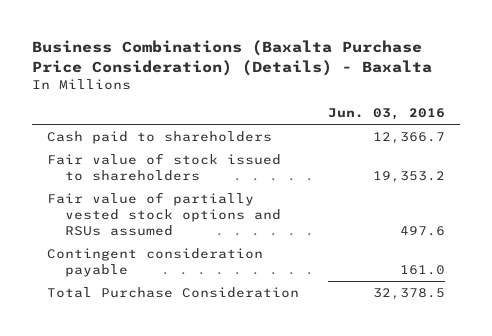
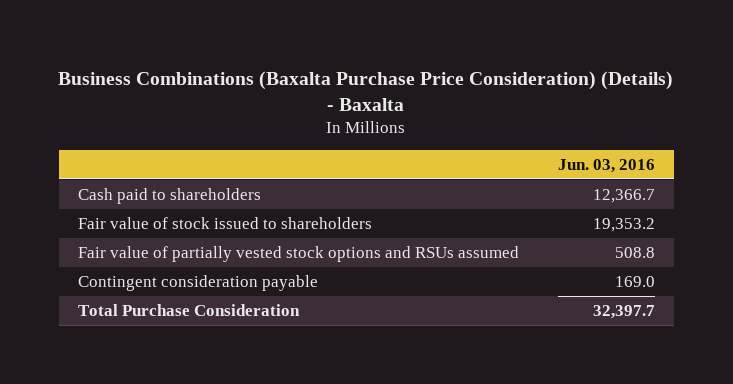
[400,225,446,236] 497.6 -> [614,246,655,258] 508.8
[400,264,446,275] 161.0 -> [614,275,655,287] 169.0
[373,287,446,300] 32,378.5 -> [592,304,655,319] 32,397.7

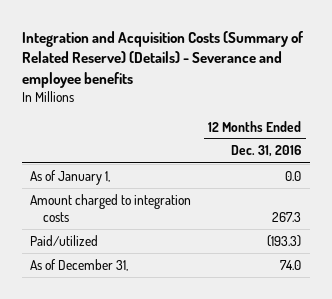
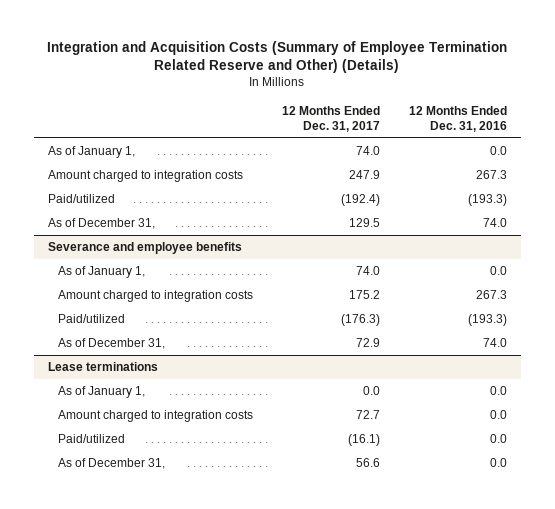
[21,30,304,88] Integration and Acquisition Costs (Summary of Related Reserve) (Details) - Severance and employee benefits -> [47,41,508,74] Integration and Acquisition Costs (Summary of Employee Termination Related Reserve and Other) (Details)
none -> [282,105,381,132] 12 Months Ended Dec. 31, 2017
none -> [48,242,243,255] Severance and employee benefits
none -> [58,266,146,279] As of January 1,
none -> [58,290,254,303] Amount charged to integration costs
none -> [58,314,126,324] Paid/utilized
none -> [58,338,166,350] As of December 31,
none -> [48,362,159,372] Lease terminations
none -> [58,386,146,399] As of January 1,
none -> [58,410,254,423] Amount charged to integration costs
none -> [58,434,126,444] Paid/utilized
none -> [58,458,166,470] As of December 31,

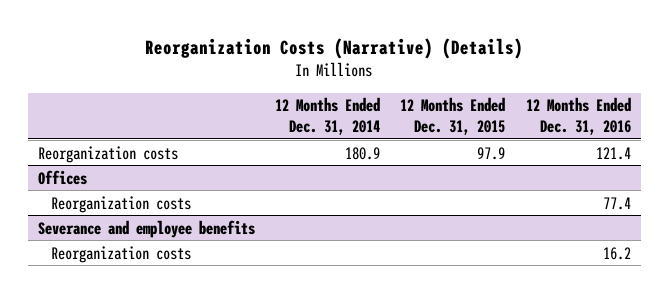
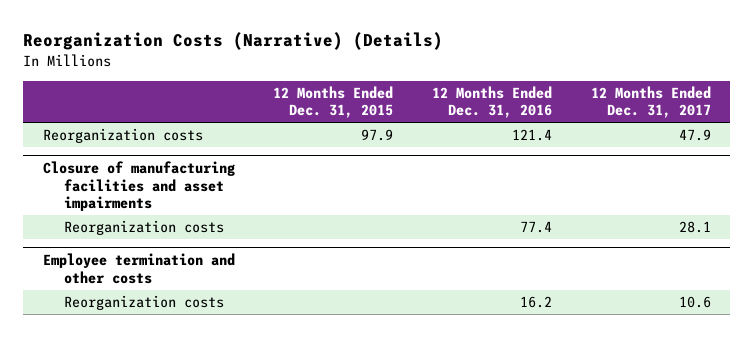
[275,97,381,135] 12 Months Ended Dec. 31, 2014 -> none
none -> [591,85,712,119] 12 Months Ended Dec. 31, 2017
[38,169,88,185] Offices -> [42,161,235,212] Closure of manufacturing facilities and asset impairments
[38,219,256,238] Severance and employee benefits -> [42,253,235,284] Employee termination and other costs

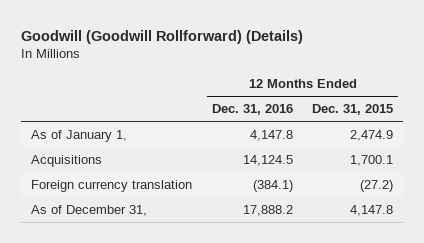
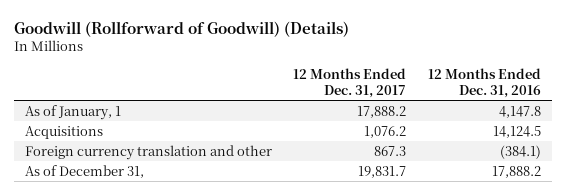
[21,30,304,45] Goodwill (Goodwill Rollforward) (Details) -> [13,20,349,37] Goodwill (Rollforward of Goodwill) (Details)
[312,104,394,116] Dec. 31, 2015 -> none
none -> [293,68,407,98] 12 Months Ended Dec. 31, 2017
[30,129,127,142] As of January 1, -> [24,104,121,120] As of January, 1
[30,179,192,192] Foreign currency translation -> [24,144,272,160] Foreign currency translation and other

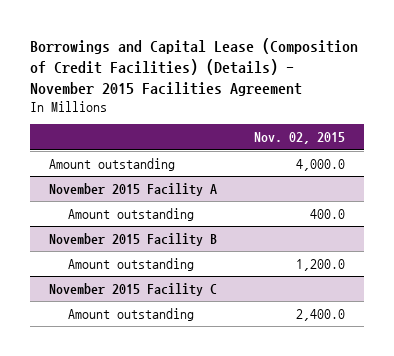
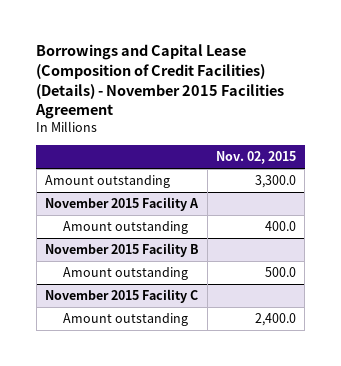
[296,158,346,171] 4,000.0 -> [255,175,297,189] 3,300.0
[296,258,346,271] 1,200.0 -> [265,267,297,278] 500.0

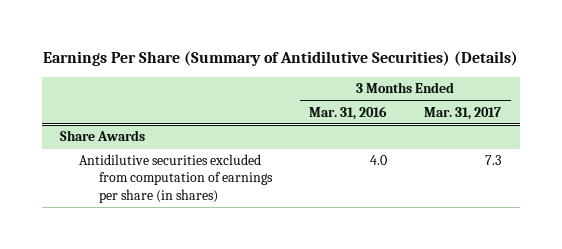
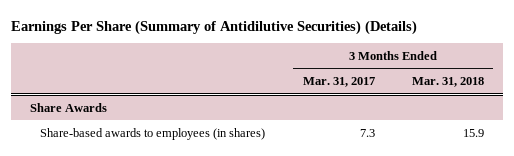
[308,105,387,120] Mar. 31, 2016 -> none
none -> [412,77,485,88] Mar. 31, 2018
[79,154,273,203] Antidilutive securities excluded from computation of earnings per share (in shares) -> [40,127,266,140] Share-based awards to employees (in shares)

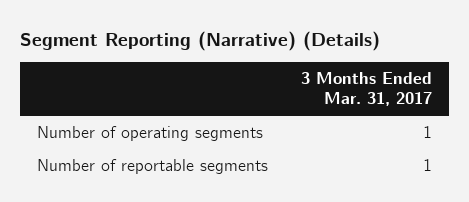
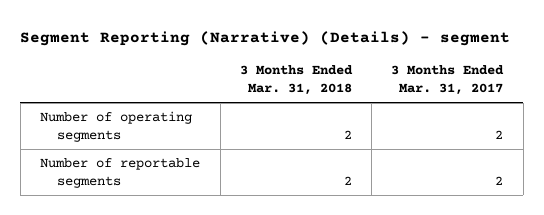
[20,30,381,51] Segment Reporting (Narrative) (Details) -> [20,30,511,46] Segment Reporting (Narrative) (Details) - segment
none -> [239,65,353,95] 3 Months Ended Mar. 31, 2018
[423,126,433,139] 1 -> [495,130,504,140] 2
[423,159,433,172] 1 -> [495,176,504,186] 2

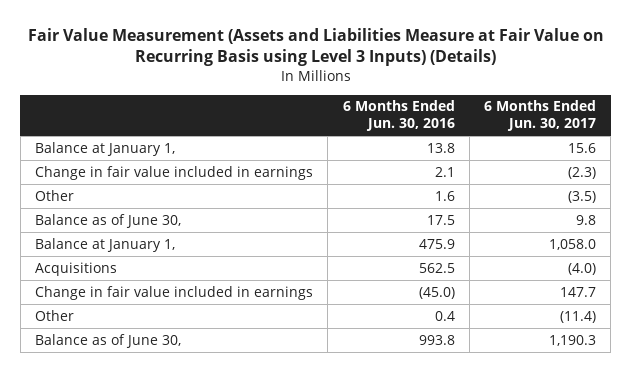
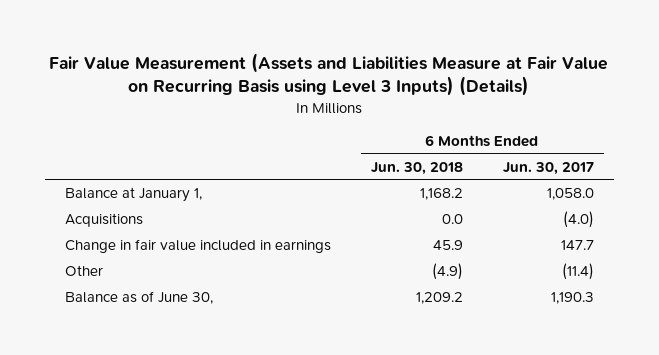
[342,100,455,132] 6 Months Ended Jun. 30, 2016 -> none
none -> [370,161,463,175] Jun. 30, 2018
[34,141,175,156] Balance at January 1, -> none
[34,165,313,180] Change in fair value included in earnings -> none
[34,189,74,201] Other -> none
[34,213,181,228] Balance as of June 30, -> none

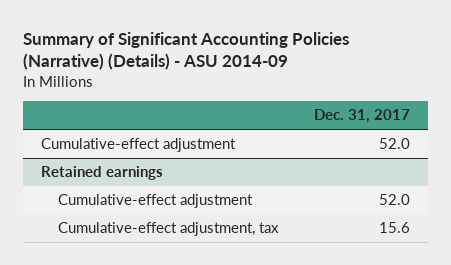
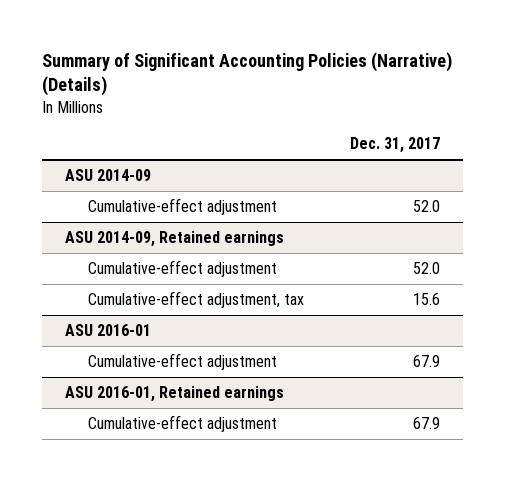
[22,32,349,71] Summary of Significant Accounting Policies (Narrative) (Details) - ASU 2014-09 -> [42,51,453,97] Summary of Significant Accounting Policies (Narrative) (Details)
none -> [65,168,152,181] ASU 2014-09
[41,166,164,181] Retained earnings -> none
none -> [65,230,285,247] ASU 2014-09, Retained earnings
none -> [65,323,152,336] ASU 2016-01
none -> [87,352,277,370] Cumulative-effect adjustment
none -> [65,385,285,402] ASU 2016-01, Retained earnings
none -> [87,414,277,432] Cumulative-effect adjustment

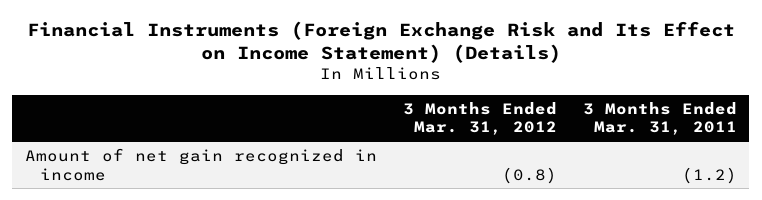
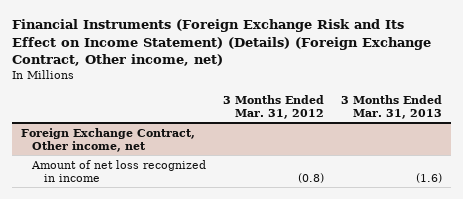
[26,20,735,64] Financial Instruments (Foreign Exchange Risk and Its Effect on Income Statement) (Details) -> [12,19,432,66] Financial Instruments (Foreign Exchange Risk and Its Effect on Income Statement) (Details) (Foreign Exchange Contract, Other income, net)
[582,101,737,136] 3 Months Ended Mar. 31, 2011 -> none
none -> [341,94,443,119] 3 Months Ended Mar. 31, 2013
none -> [20,127,195,152] Foreign Exchange Contract, Other income, net
[25,148,378,181] Amount of net gain recognized in income -> [31,159,207,182] Amount of net loss recognized in income

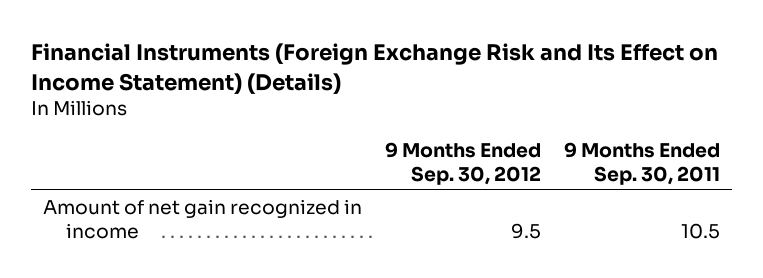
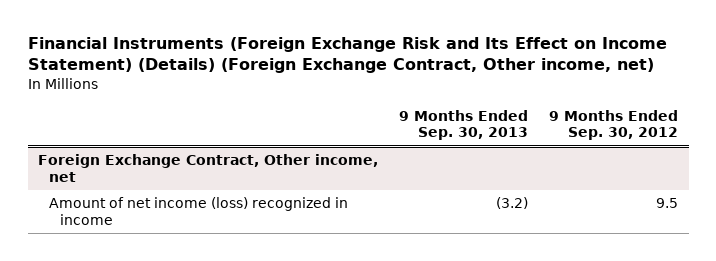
[31,43,719,94] Financial Instruments (Foreign Exchange Risk and Its Effect on Income Statement) (Details) -> [27,36,667,74] Financial Instruments (Foreign Exchange Risk and Its Effect on Income Statement) (Details) (Foreign Exchange Contract, Other income, net)
[564,141,721,185] 9 Months Ended Sep. 30, 2011 -> none
none -> [399,109,529,141] 9 Months Ended Sep. 30, 2013
none -> [38,154,379,182] Foreign Exchange Contract, Other income, net
[42,198,362,239] Amount of net gain recognized in income -> [49,197,349,225] Amount of net income (loss) recognized in income

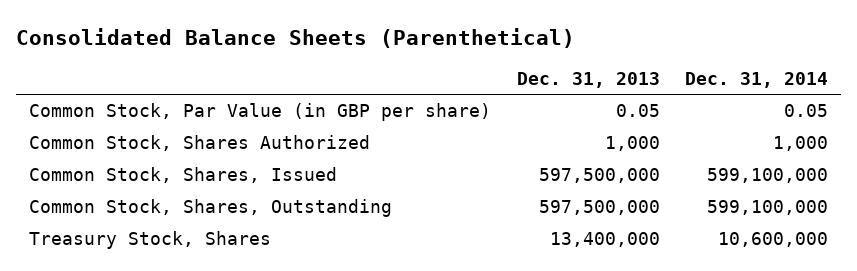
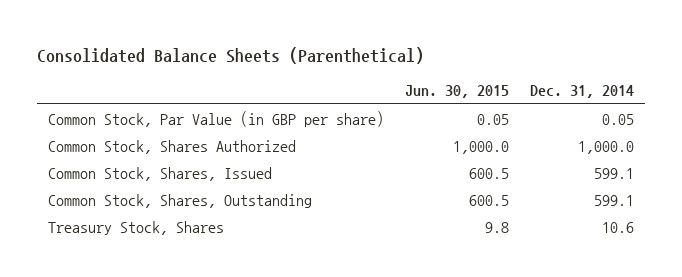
[516,72,660,89] Dec. 31, 2013 -> none
none -> [405,85,510,99] Jun. 30, 2015
[773,136,829,152] 1,000 -> [578,140,635,154] 1,000.0
[707,168,829,184] 599,100,000 -> [594,167,635,179] 599.1
[707,200,829,216] 599,100,000 -> [594,194,635,206] 599.1
[718,232,829,248] 10,600,000 -> [602,221,635,233] 10.6

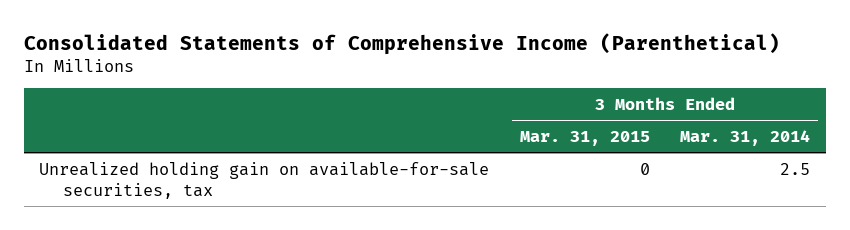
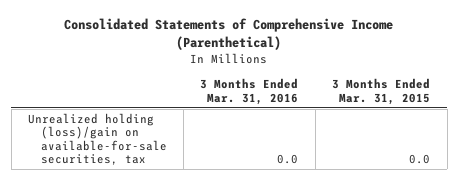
[680,129,811,146] Mar. 31, 2014 -> none
none -> [200,78,299,105] 3 Months Ended Mar. 31, 2016
[39,161,490,199] Unrealized holding gain on available-for-sale securities, tax -> [28,112,167,166] Unrealized holding (loss)/gain on available-for-sale securities, tax
[639,162,650,175] 0 -> [409,154,431,165] 0.0

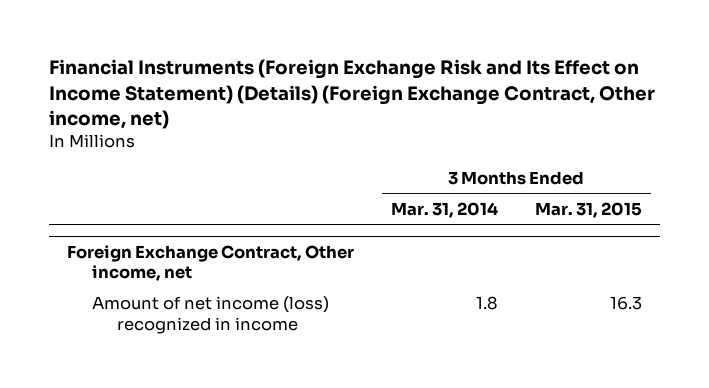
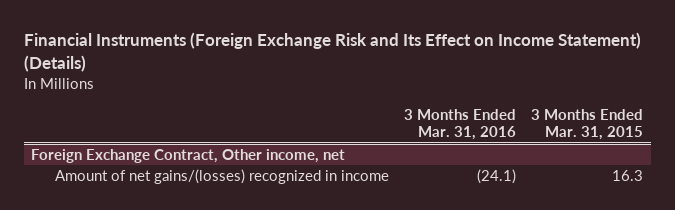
[49,59,656,129] Financial Instruments (Foreign Exchange Risk and Its Effect on Income Statement) (Details) (Foreign Exchange Contract, Other income, net) -> [23,32,641,73] Financial Instruments (Foreign Exchange Risk and Its Effect on Income Statement) (Details)
[391,202,499,219] Mar. 31, 2014 -> none
none -> [403,108,516,141] 3 Months Ended Mar. 31, 2016
[92,296,330,334] Amount of net income (loss) recognized in income -> [54,169,389,185] Amount of net gains/(losses) recognized in income

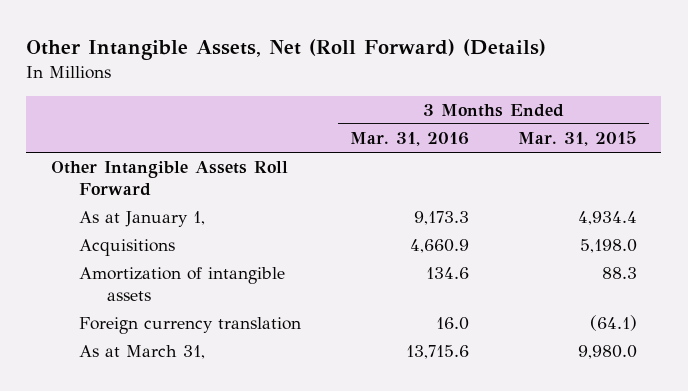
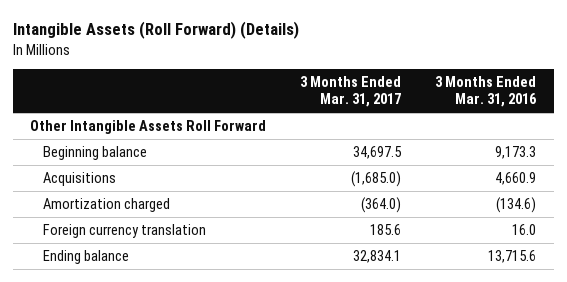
[26,38,547,60] Other Intangible Assets, Net (Roll Forward) (Details) -> [12,21,299,40] Intangible Assets (Roll Forward) (Details)
[518,131,638,147] Mar. 31, 2015 -> none
none -> [300,76,402,108] 3 Months Ended Mar. 31, 2017
[79,211,206,228] As at January 1, -> [42,146,147,161] Beginning balance
[79,267,286,302] Amortization of intangible assets -> [42,198,170,213] Amortization charged
[426,267,470,280] 134.6 -> [496,197,537,214] (134.6)
[79,345,206,360] As at March 31, -> [42,250,129,265] Ending balance

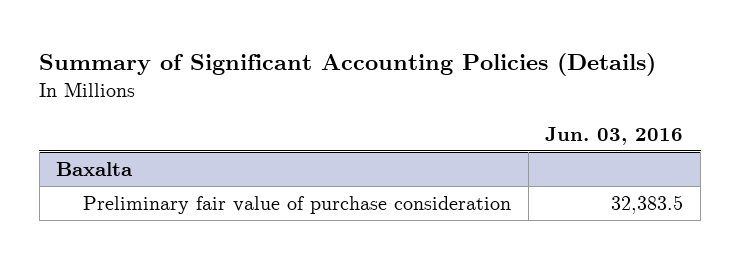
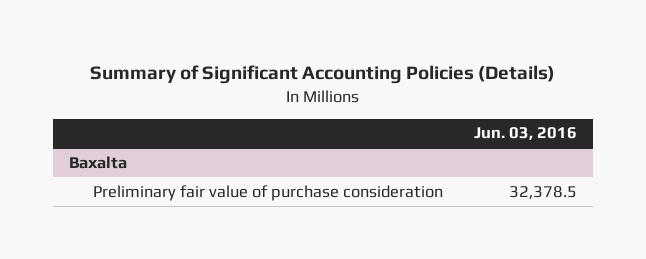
[611,194,684,214] 32,383.5 -> [509,185,578,199] 32,378.5

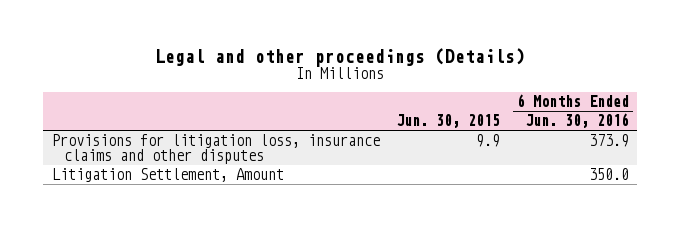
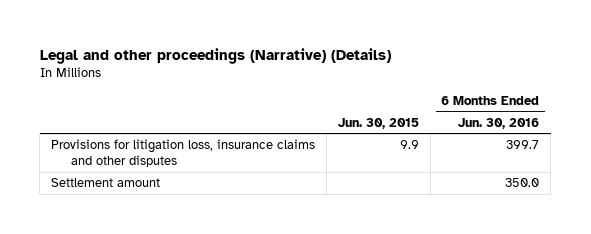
[155,47,526,67] Legal and other proceedings (Details) -> [39,47,391,64] Legal and other proceedings (Narrative) (Details)
[589,134,630,148] 373.9 -> [506,140,540,150] 399.7
[51,168,284,183] Litigation Settlement, Amount -> [51,178,161,188] Settlement amount

